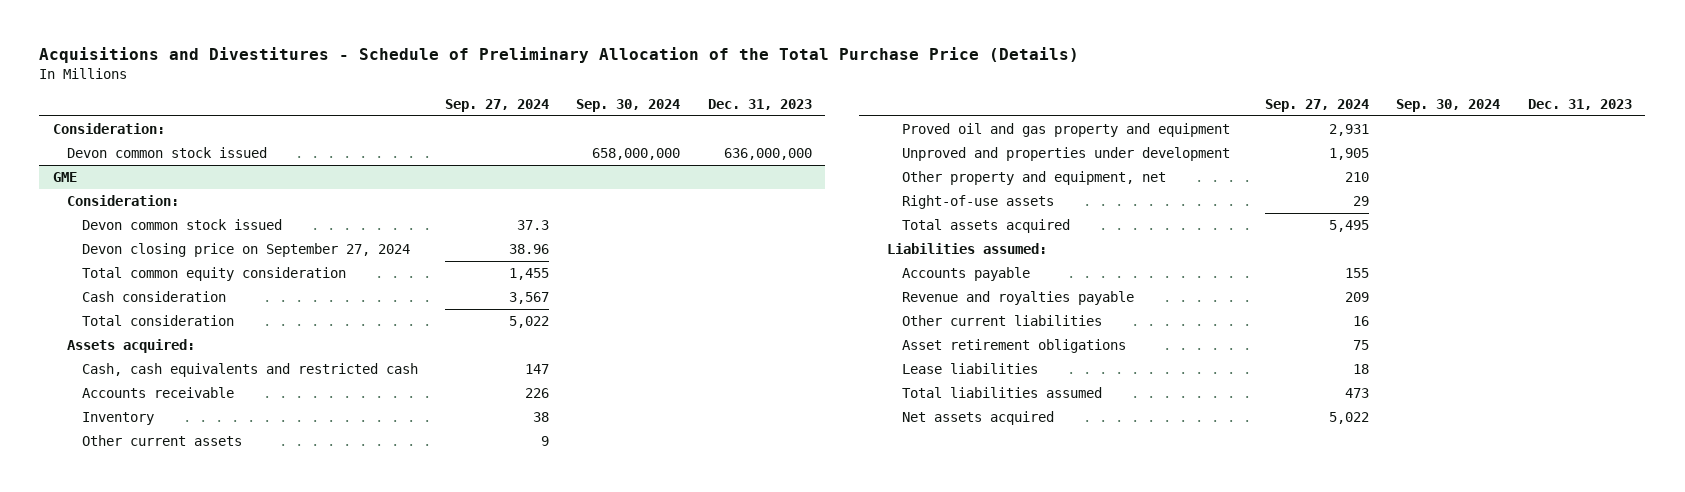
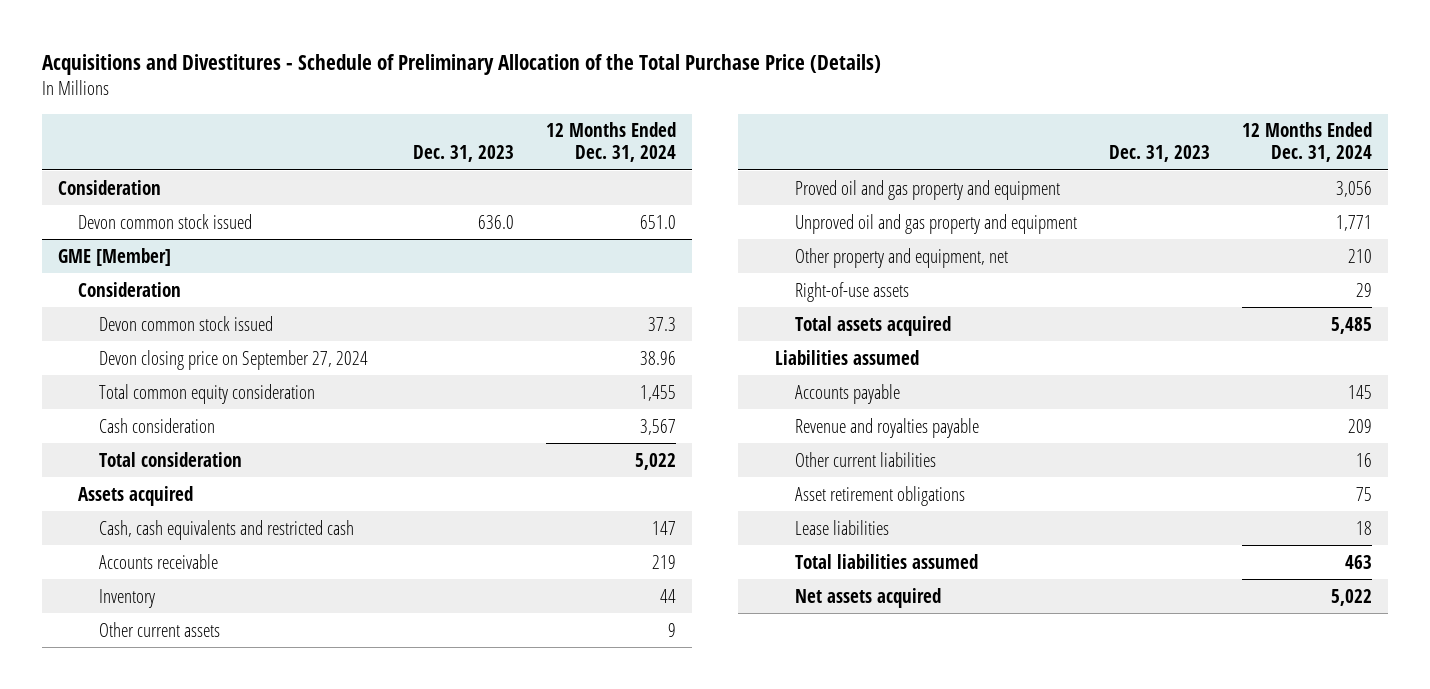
[445,99,550,113] Sep. 27, 2024 -> none
[576,99,681,113] Sep. 30, 2024 -> none
none -> [546,122,677,162] 12 Months Ended Dec. 31, 2024
[53,122,166,134] Consideration: -> [58,179,162,195] Consideration
[723,147,812,160] 636,000,000 -> [477,214,514,229] 636.0
[53,171,78,182] GME -> [58,247,172,266] GME [Member]
[67,194,180,206] Consideration: -> [78,281,182,297] Consideration
[67,338,196,353] Assets acquired: -> [78,485,194,506] Assets acquired
[901,146,1230,161] Unproved and properties under development -> [794,213,1077,234] Unproved oil and gas property and equipment
[887,242,1048,254] Liabilities assumed: -> [774,349,919,365] Liabilities assumed

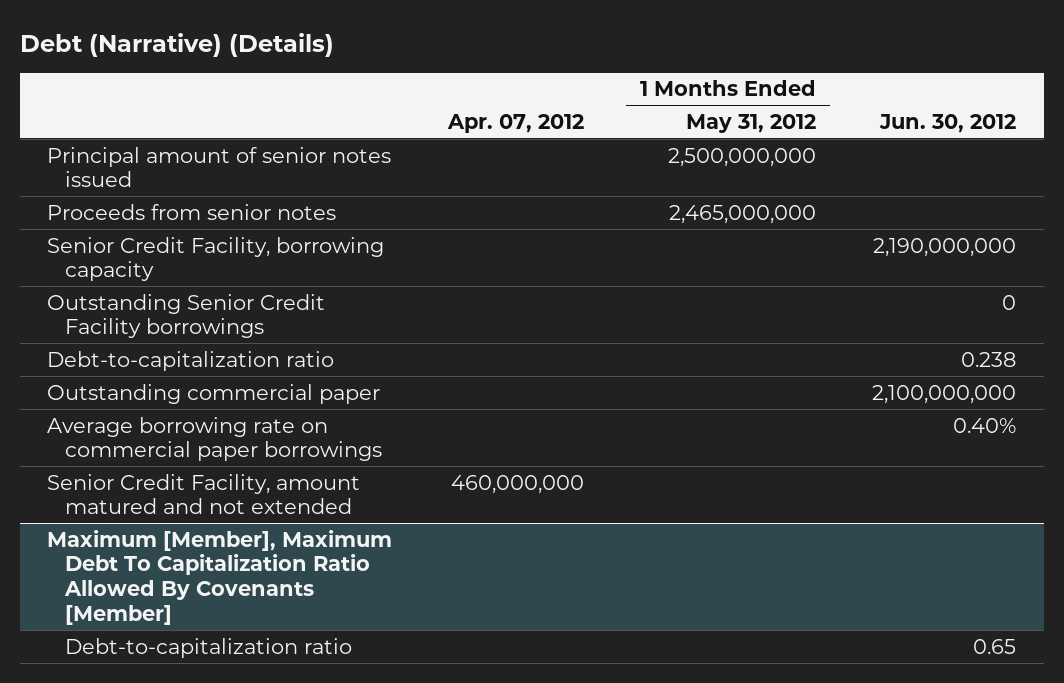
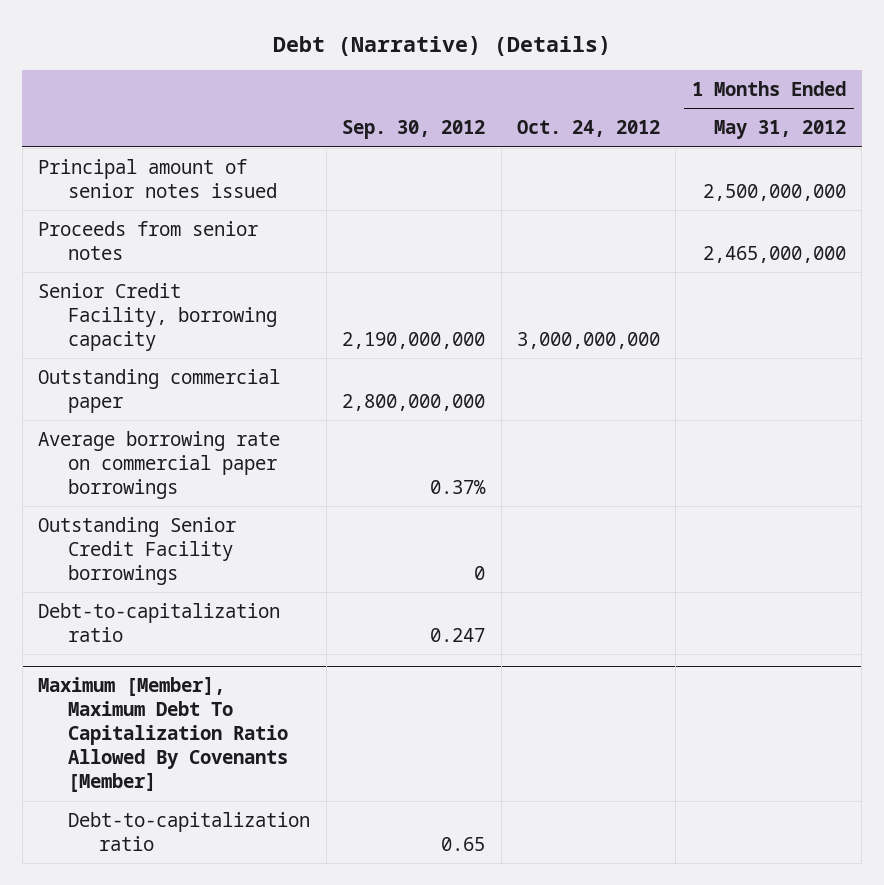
[447,113,585,133] Apr. 07, 2012 -> none
[879,113,1017,133] Jun. 30, 2012 -> none
none -> [342,120,486,140] Sep. 30, 2012
none -> [516,120,660,138] Oct. 24, 2012
[47,473,361,515] Senior Credit Facility, amount matured and not extended -> none
[47,293,326,339] Outstanding Senior Credit Facility borrowings -> [38,516,237,586] Outstanding Senior Credit Facility borrowings
[47,350,335,371] Debt-to-capitalization ratio -> [38,602,281,642] Debt-to-capitalization ratio

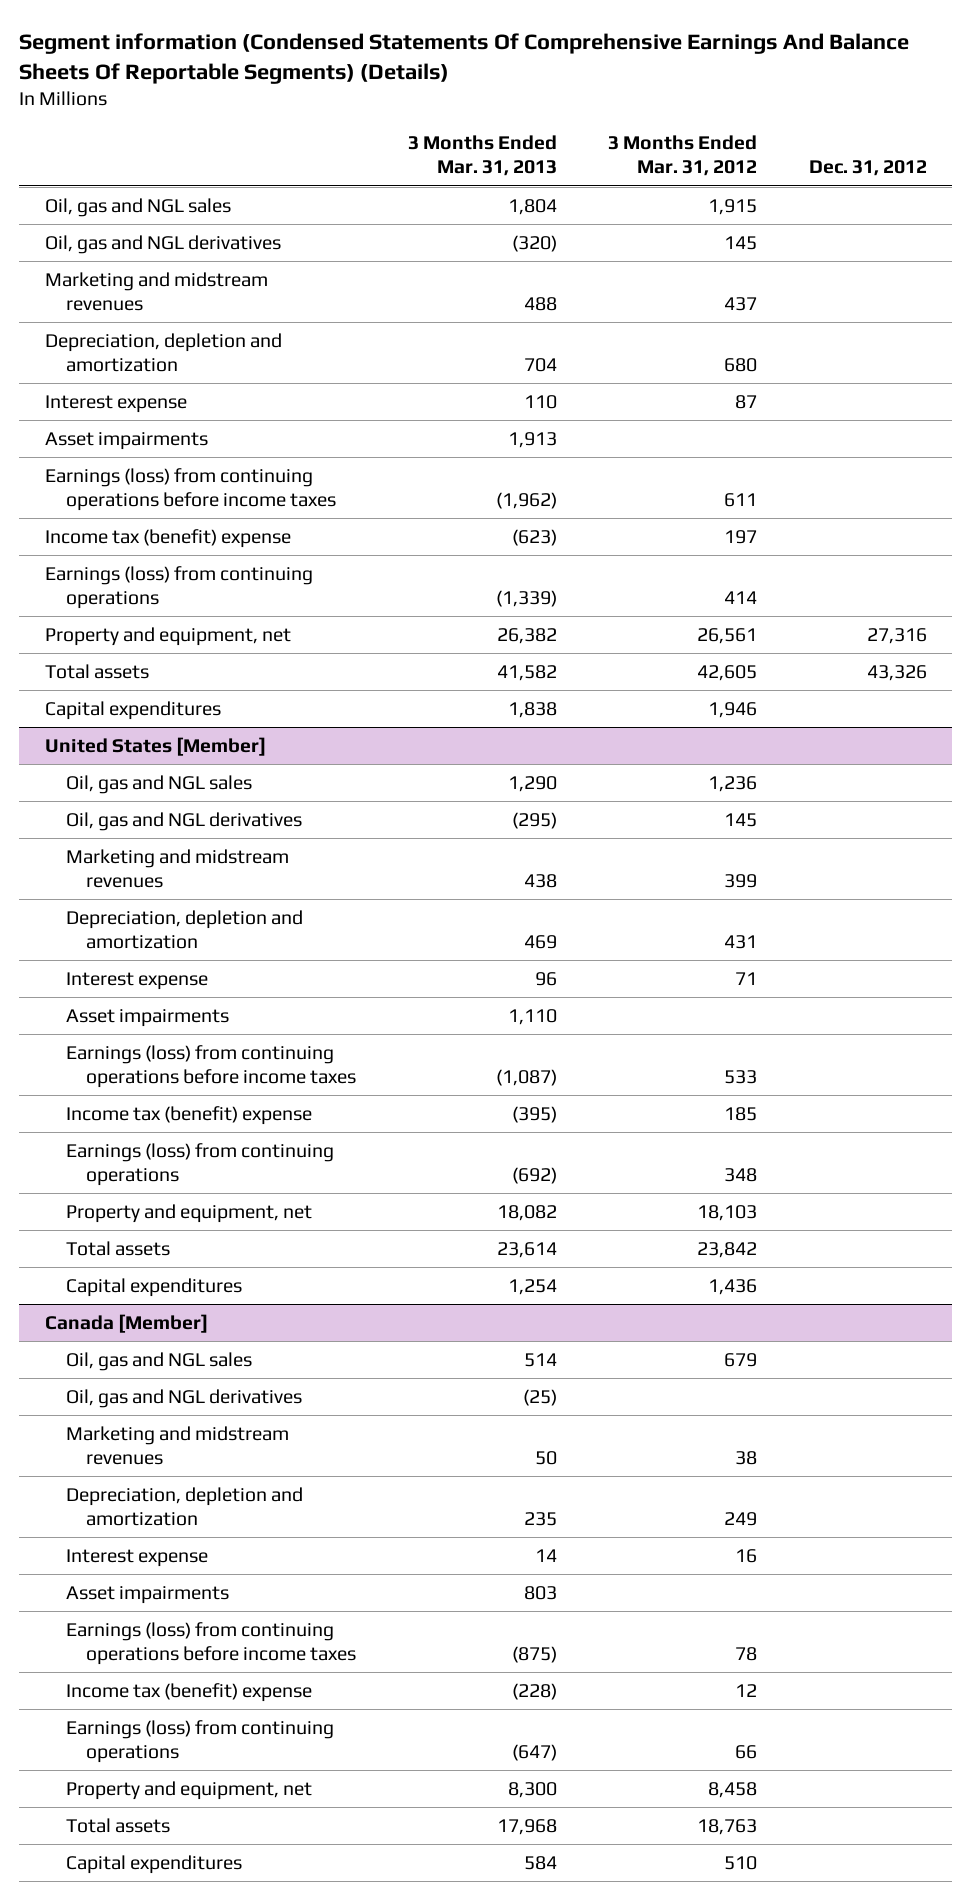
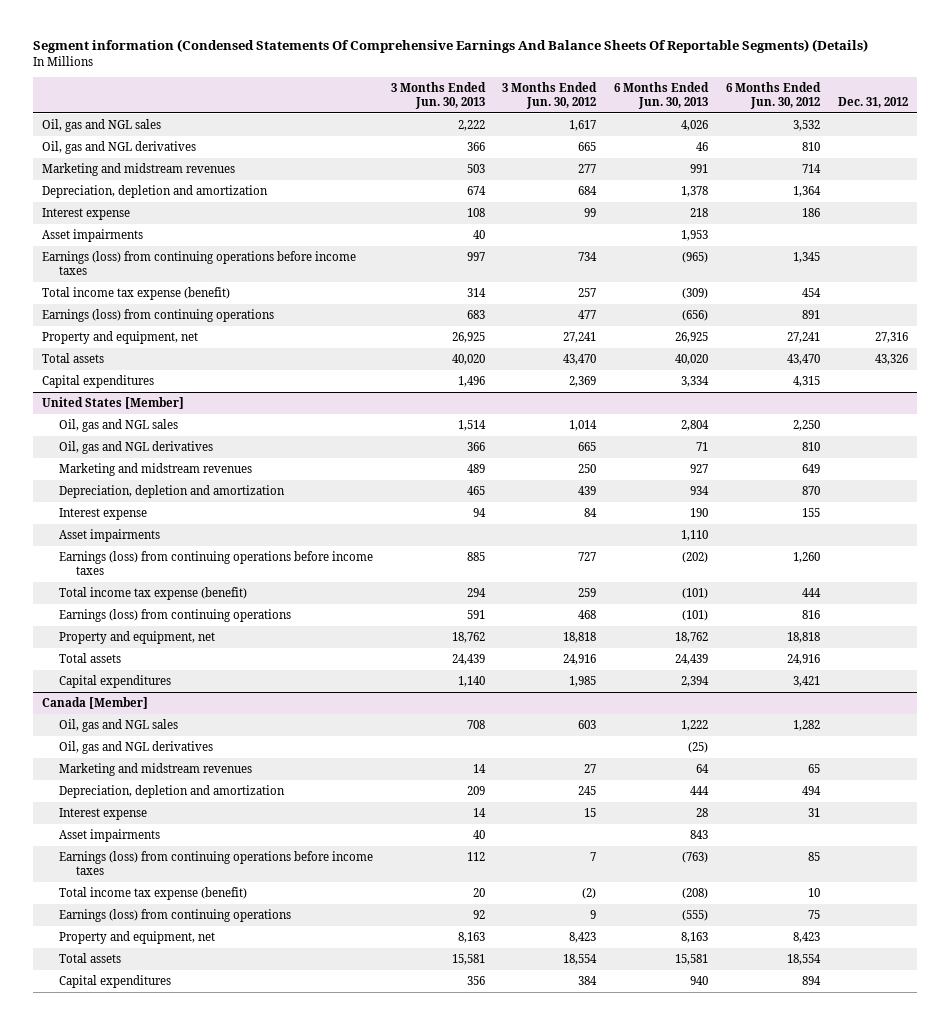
[407,135,557,177] 3 Months Ended Mar. 31, 2013 -> none
[608,135,758,177] 3 Months Ended Mar. 31, 2012 -> none
none -> [390,81,486,109] 3 Months Ended Jun. 30, 2013
none -> [502,81,598,109] 3 Months Ended Jun. 30, 2012
none -> [614,81,710,109] 6 Months Ended Jun. 30, 2013
none -> [726,81,822,109] 6 Months Ended Jun. 30, 2012
[44,528,291,548] Income tax (benefit) expense -> [41,287,230,301] Total income tax expense (benefit)
[65,1105,312,1125] Income tax (benefit) expense -> [58,587,247,601] Total income tax expense (benefit)
[65,1682,312,1702] Income tax (benefit) expense -> [58,887,247,901] Total income tax expense (benefit)

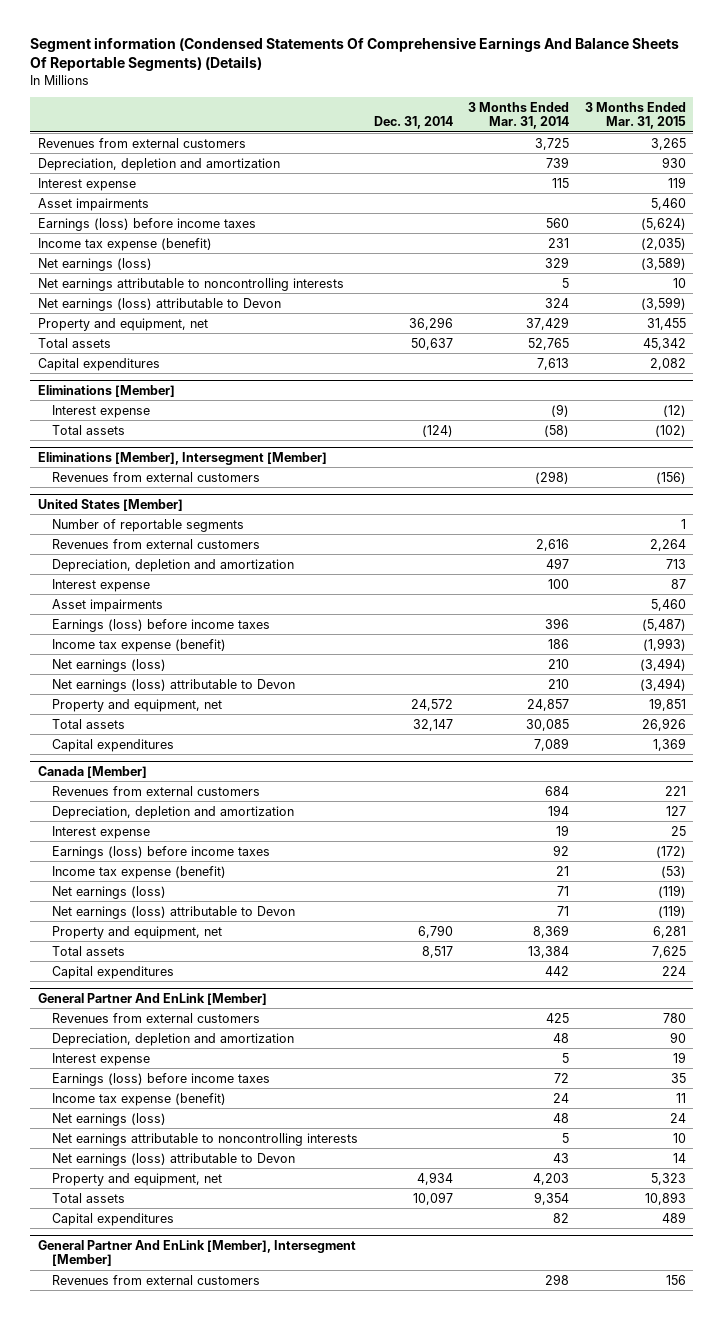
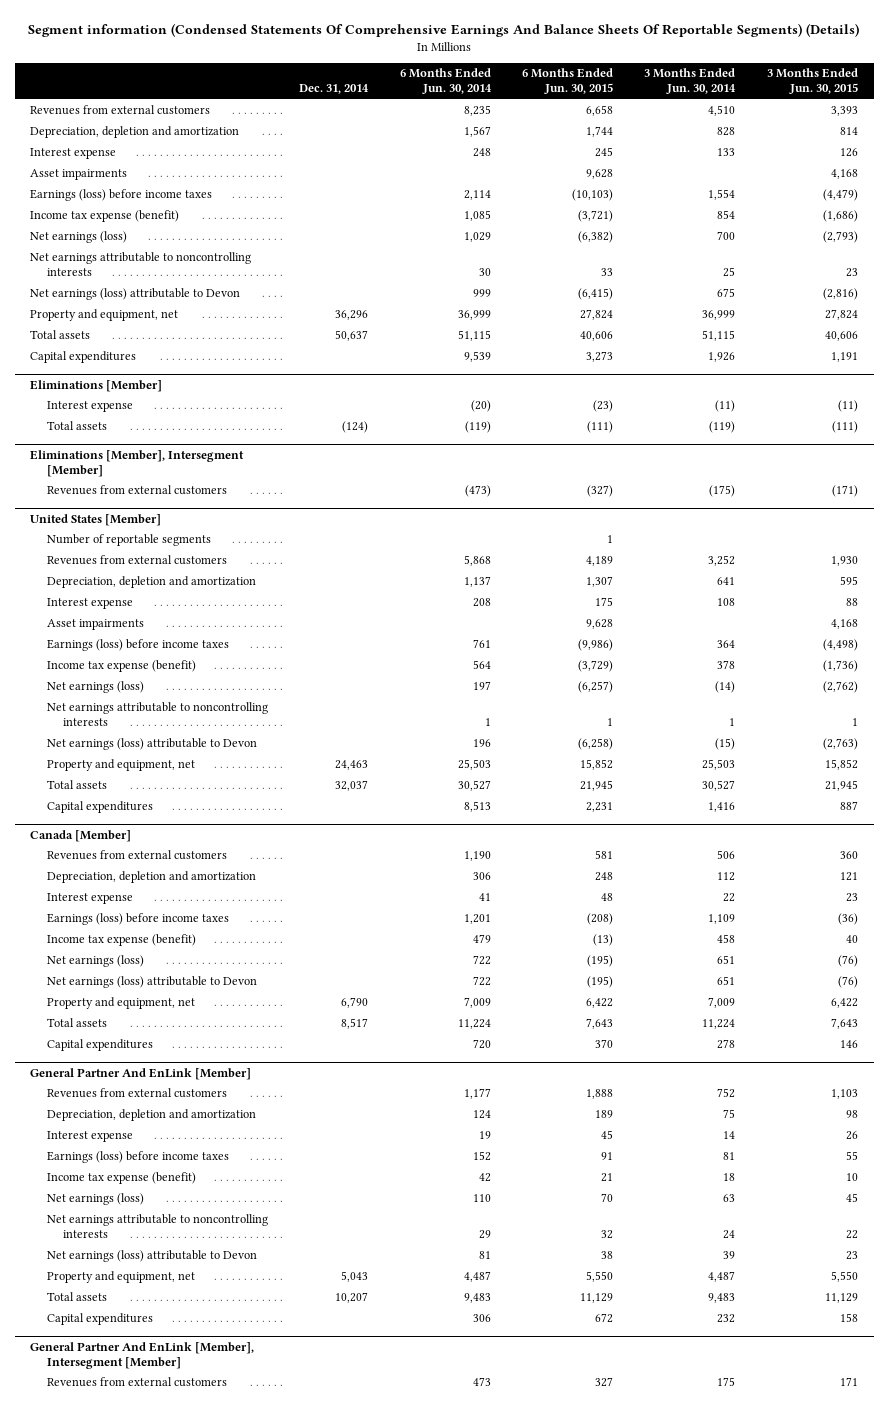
[468,101,570,130] 3 Months Ended Mar. 31, 2014 -> none
[584,101,686,130] 3 Months Ended Mar. 31, 2015 -> none
none -> [399,68,492,95] 6 Months Ended Jun. 30, 2014
none -> [521,68,613,95] 6 Months Ended Jun. 30, 2015
none -> [644,68,737,95] 3 Months Ended Jun. 30, 2014
none -> [766,68,858,95] 3 Months Ended Jun. 30, 2015
none -> [46,702,268,727] Net earnings attributable to noncontrolling interests
[410,698,453,711] 24,572 -> [335,760,369,771] 24,463
[412,718,453,731] 32,147 -> [335,780,369,792] 32,037
[416,1171,453,1185] 4,934 -> [341,1271,369,1283] 5,043
[412,1191,453,1205] 10,097 -> [335,1292,369,1304] 10,207

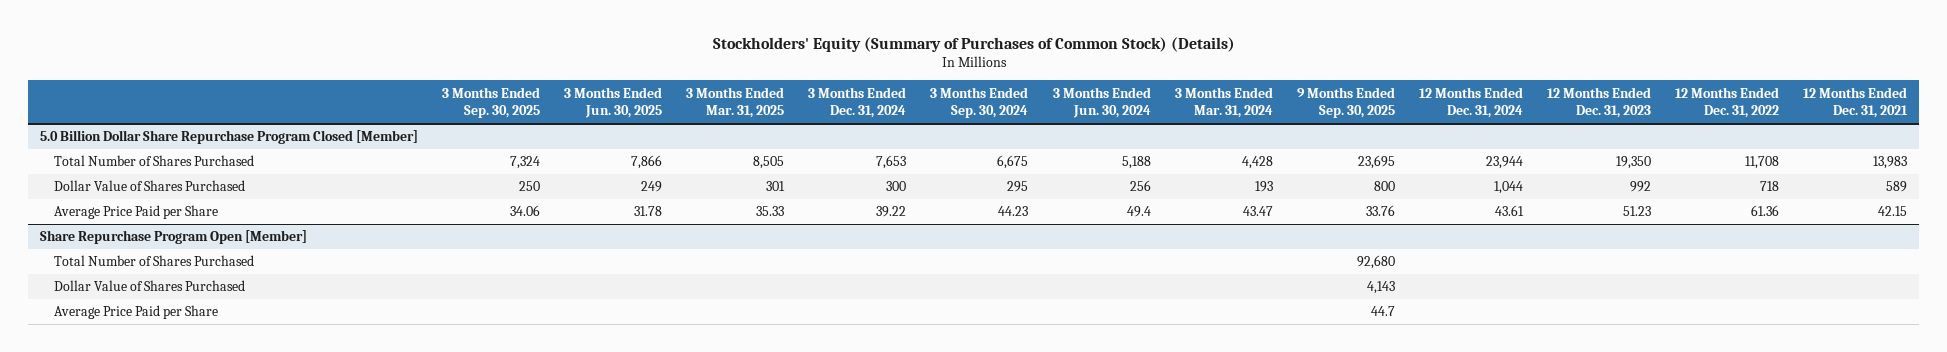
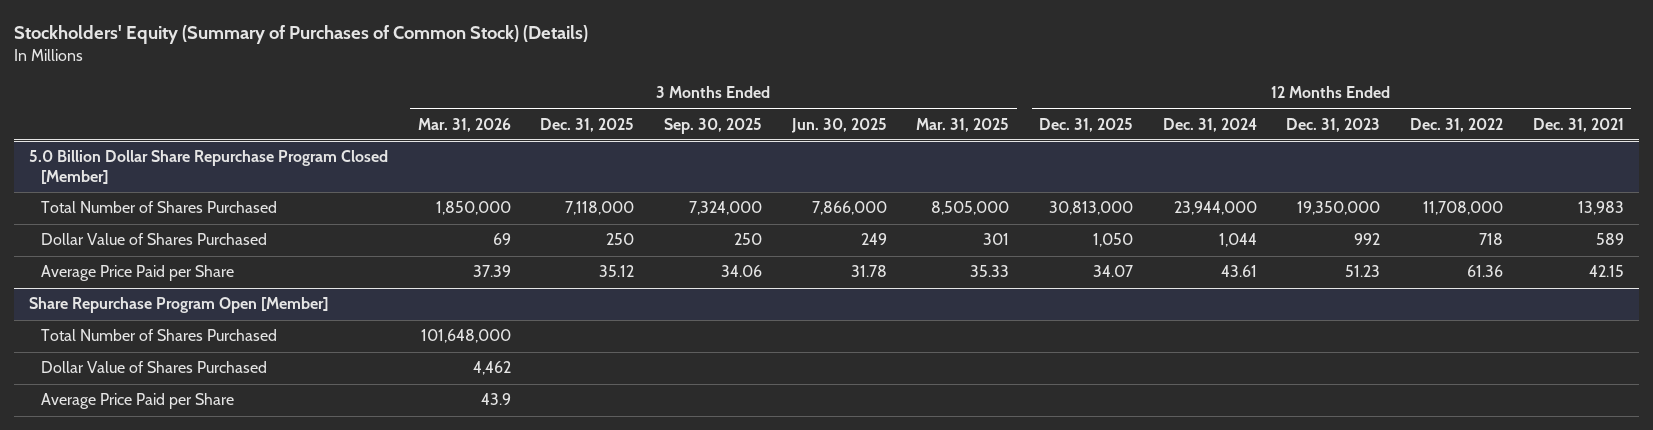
[808,86,907,119] 3 Months Ended Dec. 31, 2024 -> none
[930,86,1029,119] 3 Months Ended Sep. 30, 2024 -> none
[1052,86,1151,119] 3 Months Ended Jun. 30, 2024 -> none
[1174,86,1273,119] 3 Months Ended Mar. 31, 2024 -> none
[1296,86,1395,119] 9 Months Ended Sep. 30, 2025 -> none
none -> [417,117,511,132] Mar. 31, 2026
none -> [540,117,635,132] Dec. 31, 2025
none -> [1039,117,1134,132] Dec. 31, 2025
[510,156,541,170] 7,324 -> [688,201,762,216] 7,324,000
[631,155,663,170] 7,866 -> [811,201,887,216] 7,866,000
[753,156,785,170] 8,505 -> [931,201,1010,216] 8,505,000
[1485,156,1523,170] 23,944 -> [1173,201,1257,216] 23,944,000
[1615,156,1651,170] 19,350 -> [1297,201,1381,216] 19,350,000
[1745,156,1780,170] 11,708 -> [1423,201,1504,216] 11,708,000

